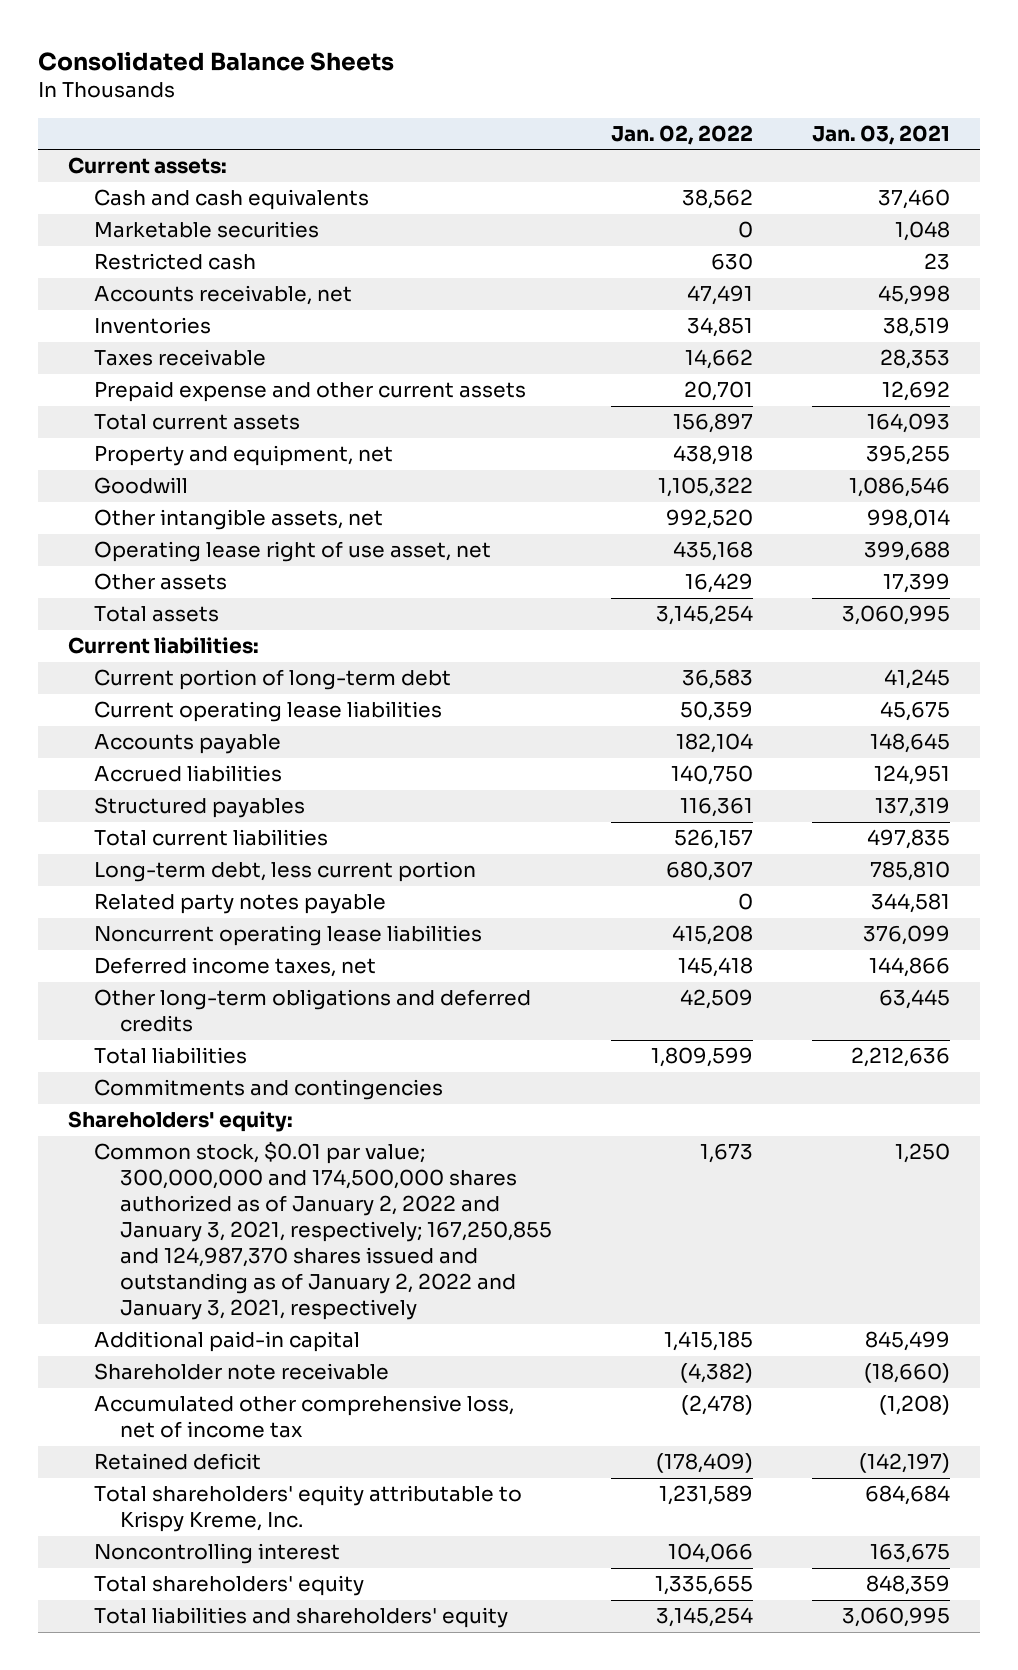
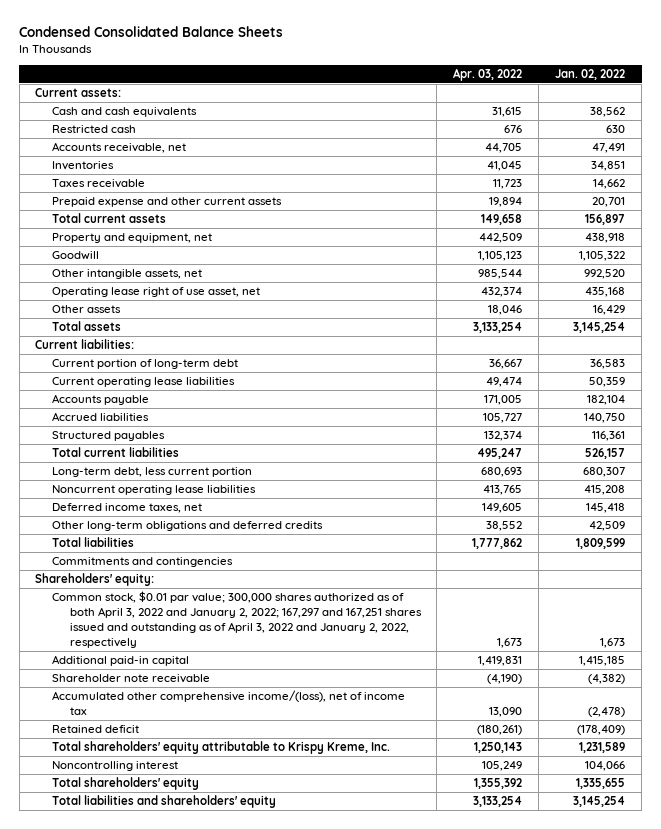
[38,50,395,71] Consolidated Balance Sheets -> [19,26,284,38] Condensed Consolidated Balance Sheets
[812,124,951,145] Jan. 03, 2021 -> none
none -> [453,67,523,81] Apr. 03, 2022
[94,221,320,239] Marketable securities -> none
[94,893,387,915] Related party notes payable -> none
[94,1142,553,1321] Common stock, $0.01 par value; 300,000,000 and 174,500,000 shares authorized as of January 2, 2022 and January 3, 2021, respectively; 167,250,855 and 124,987,370 shares issued and outstanding as of January 2, 2022 and January 3, 2021, respectively -> [52,591,422,649] Common stock, $0.01 par value; 300,000 shares authorized as of both April 3, 2022 and January 2, 2022; 167,297 and 167,251 shares issued and outstanding as of April 3, 2022 and January 2, 2022, respectively
[94,1395,515,1439] Accumulated other comprehensive loss, net of income tax -> [52,690,406,716] Accumulated other comprehensive income/(loss), net of income tax

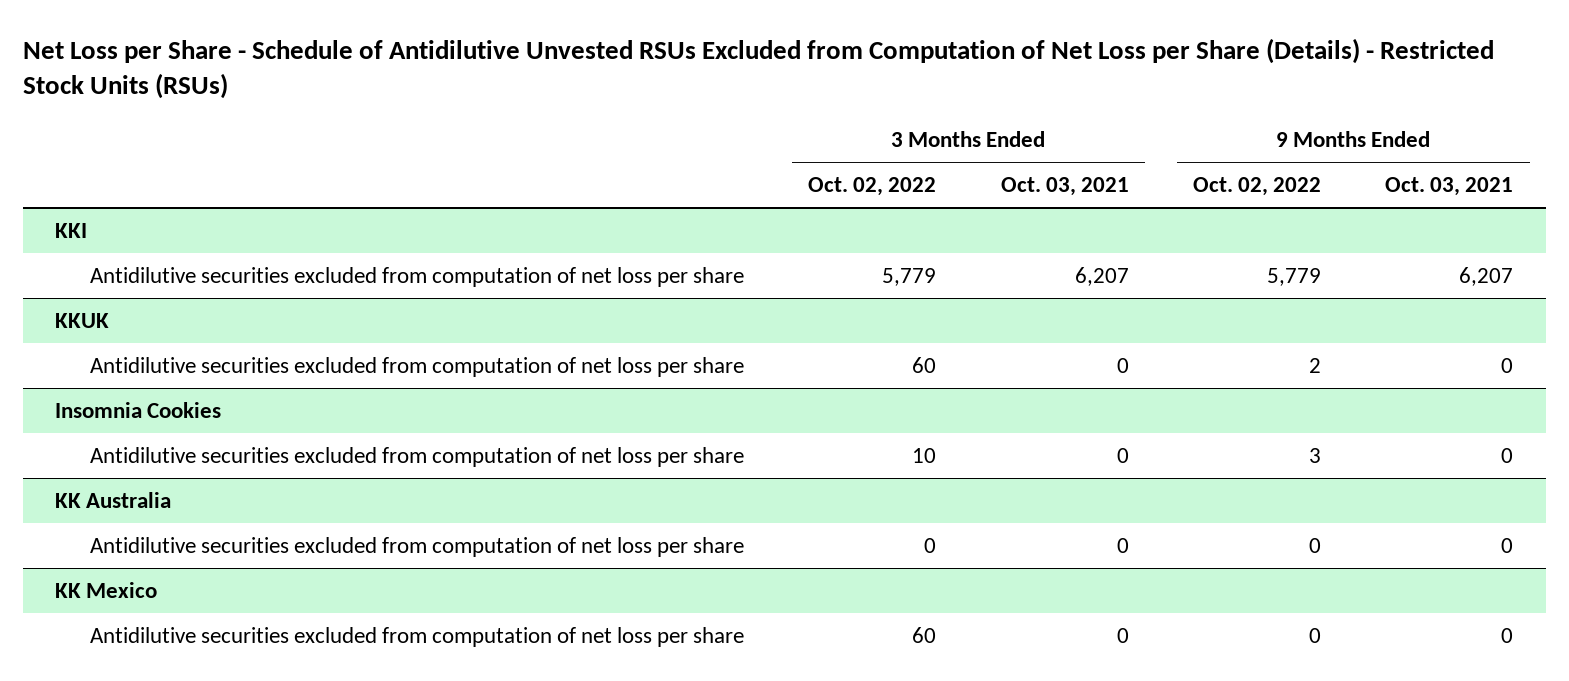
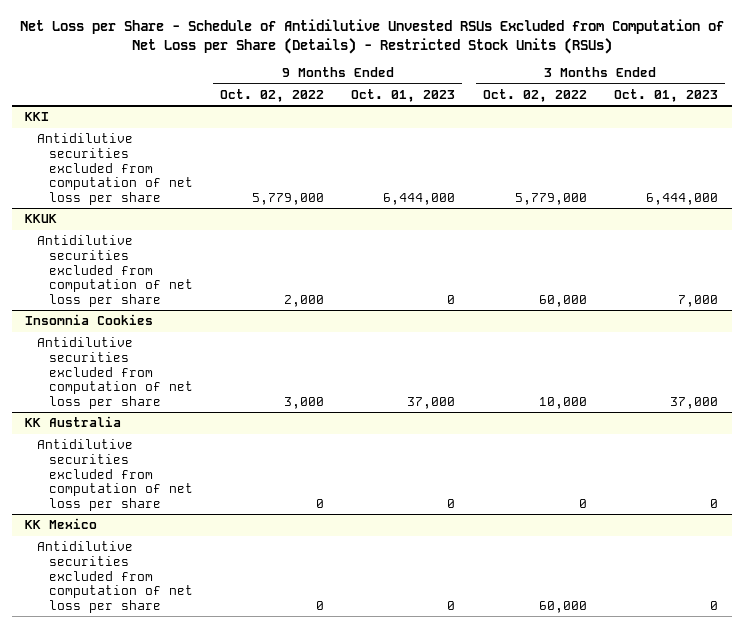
[1000,177,1129,197] Oct. 03, 2021 -> none
[1385,177,1514,197] Oct. 03, 2021 -> none
none -> [351,88,456,102] Oct. 01, 2023
none -> [613,88,718,102] Oct. 01, 2023
[882,267,937,286] 5,779 -> [514,193,587,206] 5,779,000
[1267,267,1322,286] 5,779 -> [252,193,325,206] 5,779,000
[912,356,937,373] 60 -> [538,295,587,308] 60,000
[1309,357,1322,373] 2 -> [284,295,325,308] 2,000
[912,447,937,463] 10 -> [538,397,587,410] 10,000
[1309,447,1322,463] 3 -> [284,397,325,410] 3,000
[912,626,937,643] 60 -> [538,601,587,614] 60,000

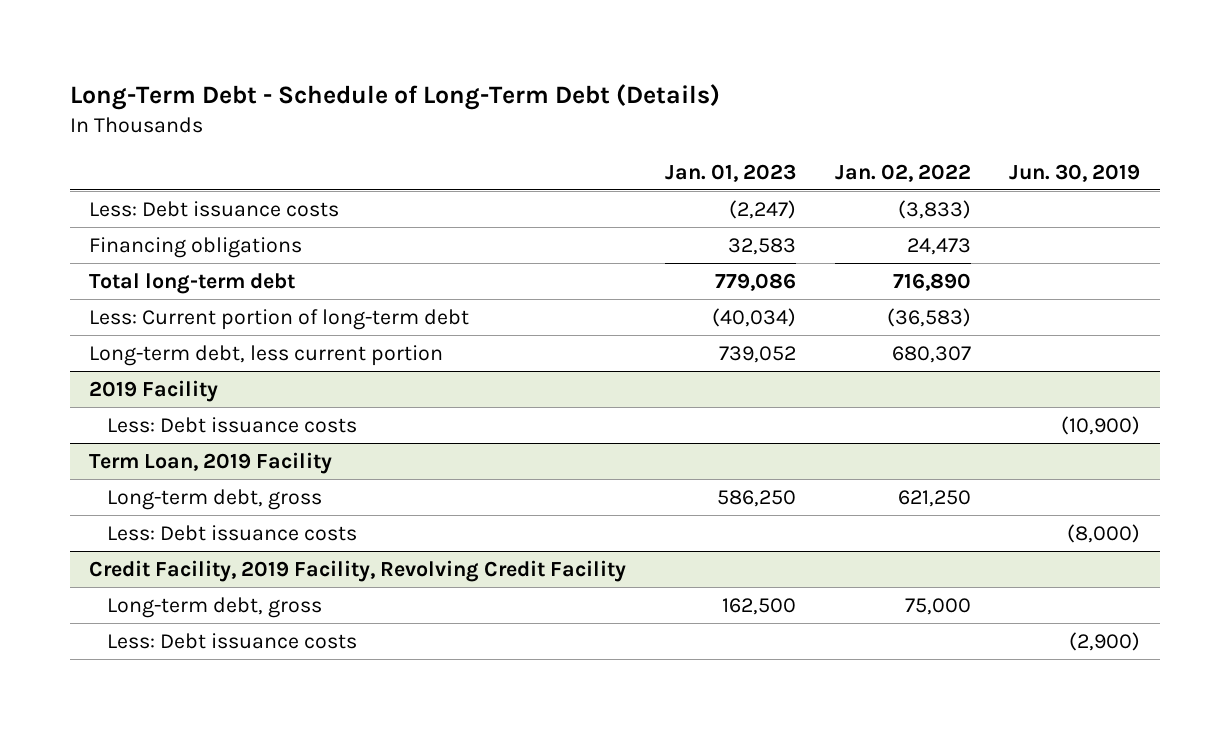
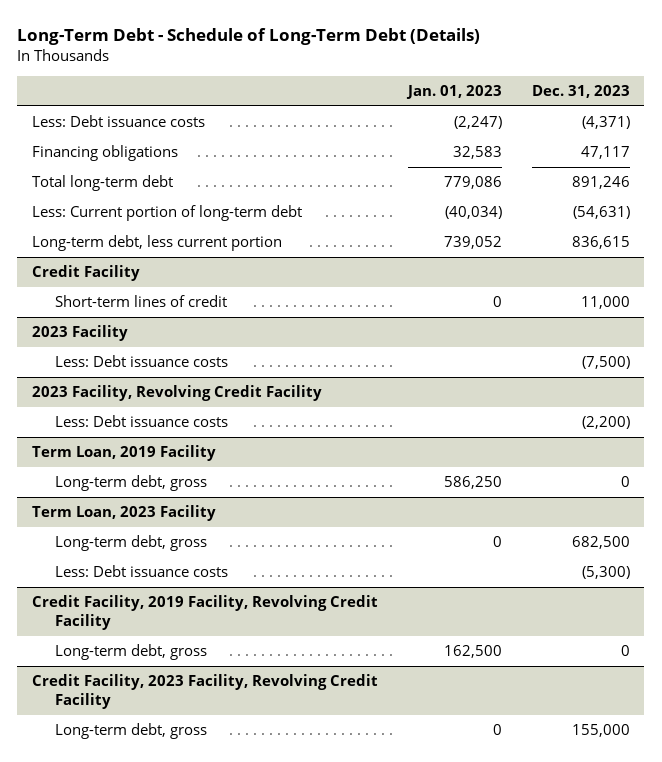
[834,163,971,182] Jan. 02, 2022 -> none
[1009,163,1141,182] Jun. 30, 2019 -> none
none -> [531,84,630,98] Dec. 31, 2023
[88,379,218,402] 2019 Facility -> none
none -> [32,265,141,282] Credit Facility
none -> [54,295,227,308] Short-term lines of credit
none -> [32,325,129,342] 2023 Facility
none -> [32,385,323,402] 2023 Facility, Revolving Credit Facility
none -> [54,415,228,428] Less: Debt issuance costs
none -> [32,505,217,522] Term Loan, 2023 Facility
none -> [54,535,207,552] Long-term debt, gross
[107,632,358,649] Less: Debt issuance costs -> none
none -> [32,674,379,710] Credit Facility, 2023 Facility, Revolving Credit Facility
none -> [54,723,207,740] Long-term debt, gross

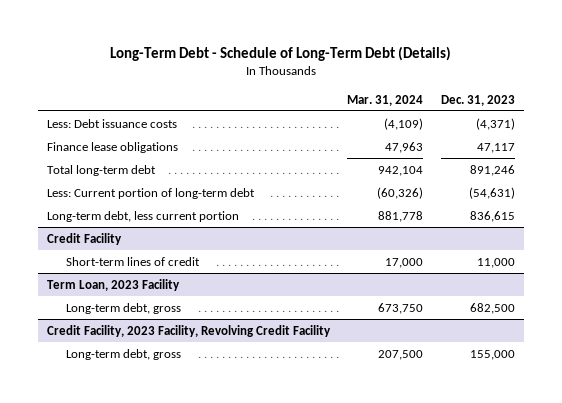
[405,84,502,99] Jan. 01, 2023 -> none
none -> [347,94,424,106] Mar. 31, 2024
[32,145,179,162] Financing obligations -> [46,141,178,153] Finance lease obligations
[32,325,129,342] 2023 Facility -> none
[54,355,228,368] Less: Debt issuance costs -> none
[32,385,323,402] 2023 Facility, Revolving Credit Facility -> none
[54,415,228,428] Less: Debt issuance costs -> none
[32,445,217,462] Term Loan, 2019 Facility -> none
[54,475,207,492] Long-term debt, gross -> none
[54,565,228,578] Less: Debt issuance costs -> none
[32,595,379,631] Credit Facility, 2019 Facility, Revolving Credit Facility -> none
[54,644,207,661] Long-term debt, gross -> none

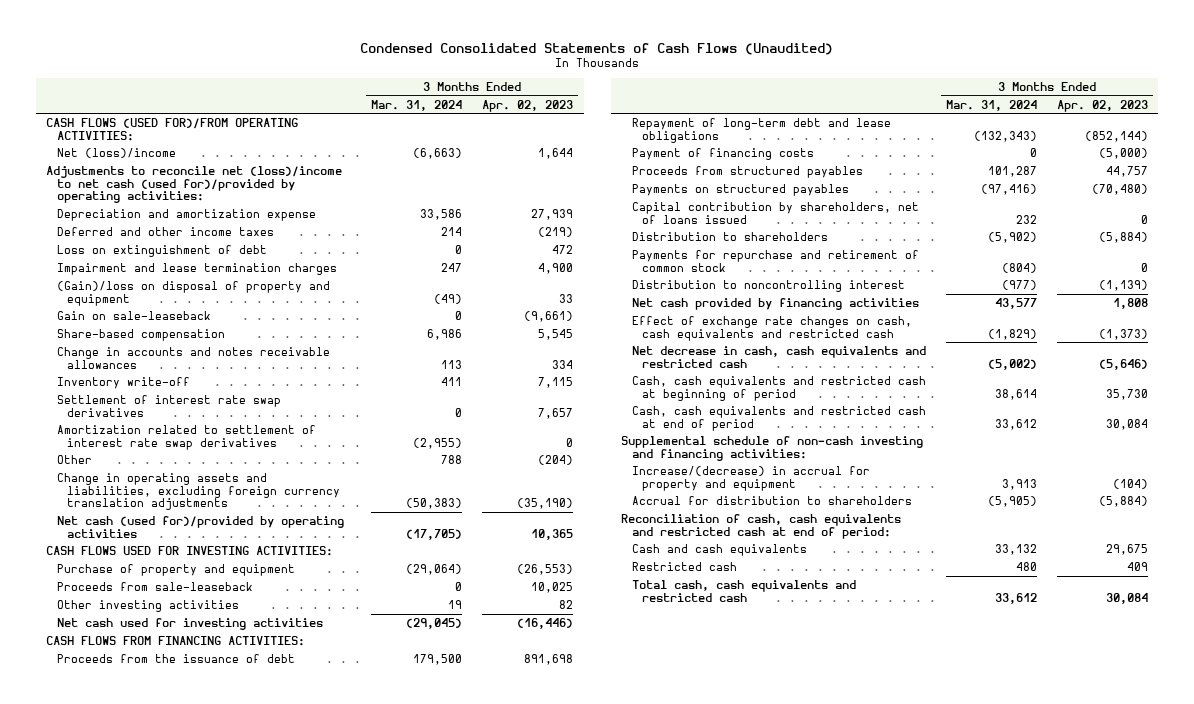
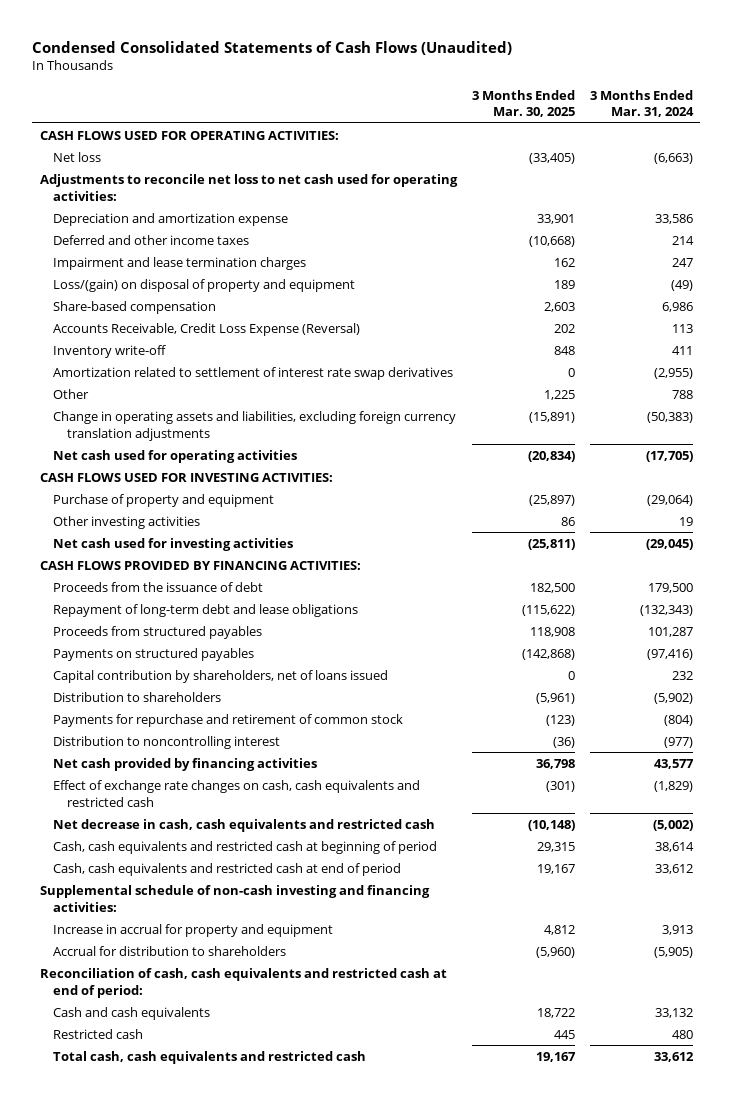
[482,99,574,112] Apr. 02, 2023 -> none
none -> [471,89,575,118] 3 Months Ended Mar. 30, 2025
[45,117,298,141] CASH FLOWS (USED FOR)/FROM OPERATING ACTIVITIES: -> [39,130,339,140] CASH FLOWS USED FOR OPERATING ACTIVITIES:
[56,147,176,158] Net (loss)/income -> [53,151,102,162] Net loss
[45,165,342,204] Adjustments to reconcile net (loss)/income to net cash (used for)/provided by operating activities: -> [39,173,458,201] Adjustments to reconcile net loss to net cash used for operating activities:
[56,244,267,257] Loss on extinguishment of debt -> none
[56,310,211,320] Gain on sale-leaseback -> none
[56,280,330,306] (Gain)/loss on disposal of property and equipment -> [53,278,356,292] Loss/(gain) on disposal of property and equipment
[56,346,330,369] Change in accounts and notes receivable allowances -> [53,322,361,336] Accounts Receivable, Credit Loss Expense (Reversal)
[56,394,281,417] Settlement of interest rate swap derivatives -> none
[56,515,344,538] Net cash (used for)/provided by operating activities -> [53,449,298,463] Net cash used for operating activities
[56,581,253,591] Proceeds from sale-leaseback -> none
[45,635,305,646] CASH FLOWS FROM FINANCING ACTIVITIES: -> [39,560,361,570] CASH FLOWS PROVIDED BY FINANCING ACTIVITIES:
[631,147,814,160] Payment of financing costs -> none
[631,465,870,491] Increase/(decrease) in accrual for property and equipment -> [53,923,334,937] Increase in accrual for property and equipment

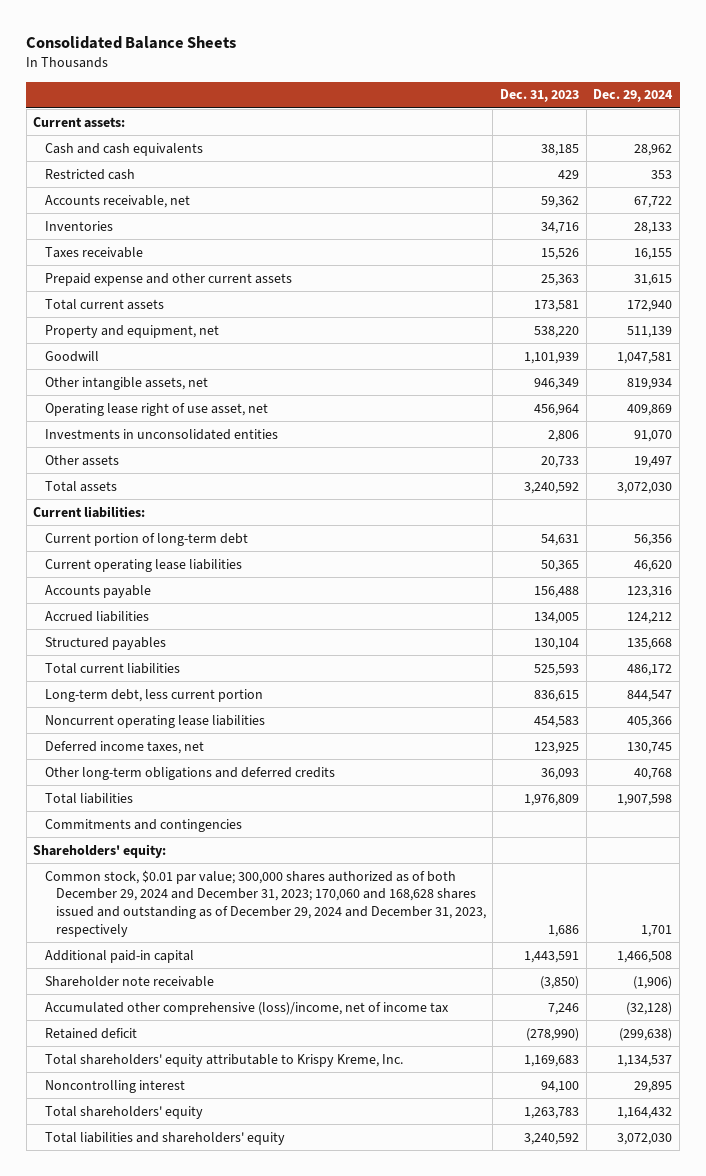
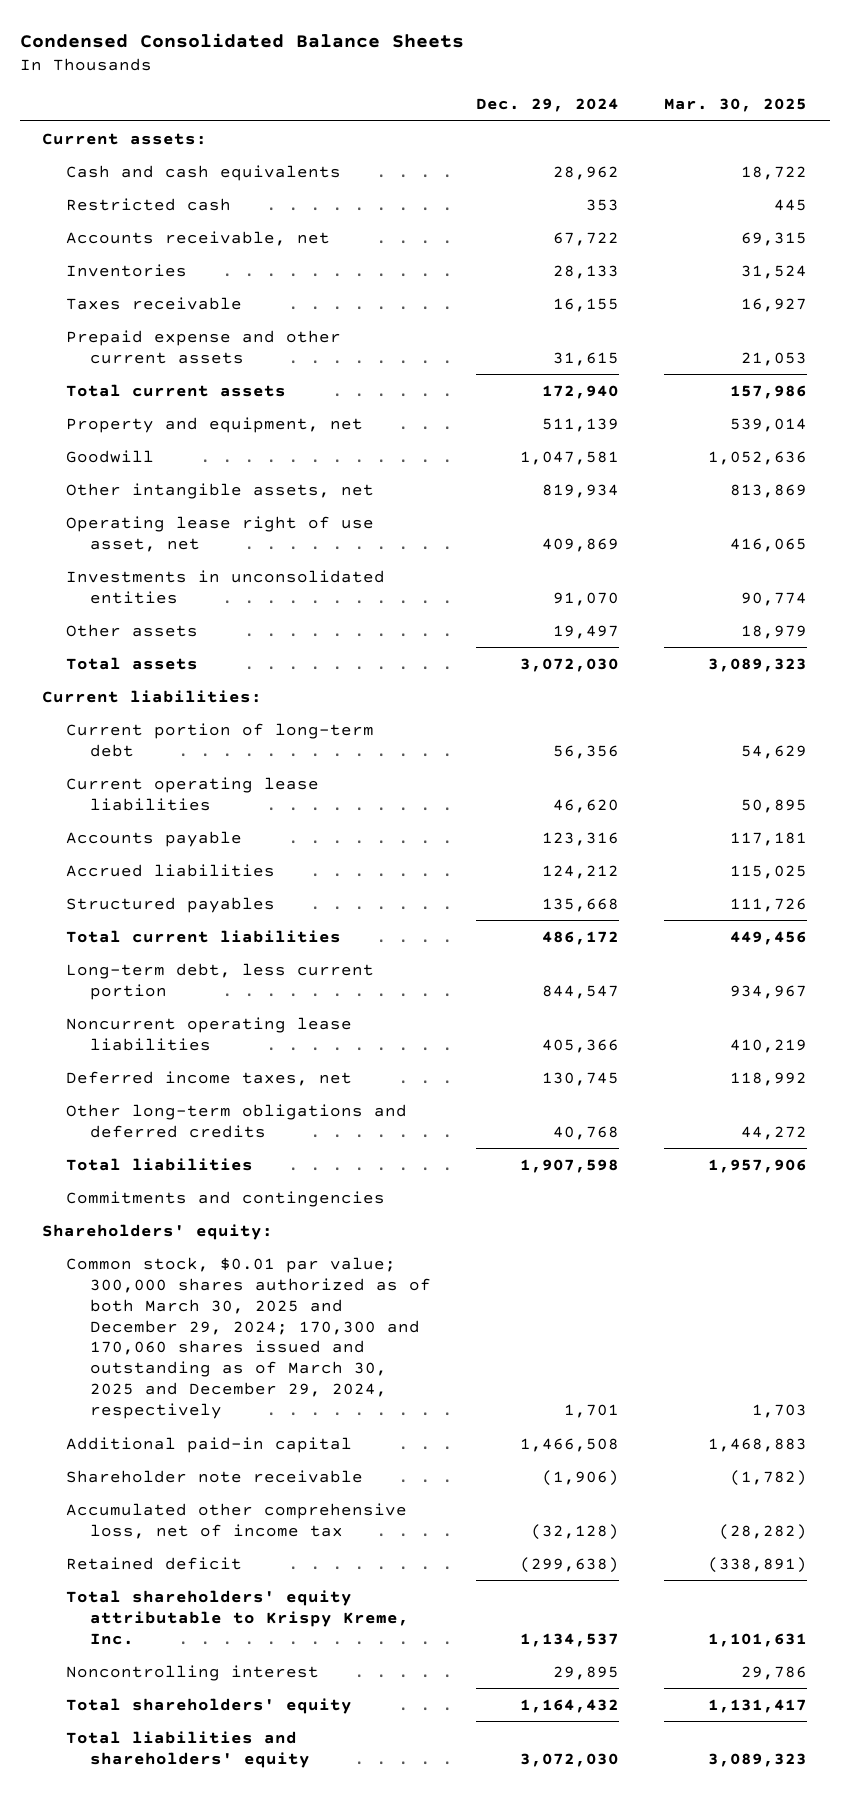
[26,36,237,50] Consolidated Balance Sheets -> [19,32,464,48] Condensed Consolidated Balance Sheets
[500,89,580,103] Dec. 31, 2023 -> none
none -> [664,98,808,113] Mar. 30, 2025
[44,869,486,937] Common stock, $0.01 par value; 300,000 shares authorized as of both December 29, 2024 and December 31, 2023; 170,060 and 168,628 shares issued and outstanding as of December 29, 2024 and December 31, 2023, respectively -> [66,1256,431,1420] Common stock, $0.01 par value; 300,000 shares authorized as of both March 30, 2025 and December 29, 2024; 170,300 and 170,060 shares issued and outstanding as of March 30, 2025 and December 29, 2024, respectively
[44,1001,449,1015] Accumulated other comprehensive (loss)/income, net of income tax -> [66,1502,408,1539] Accumulated other comprehensive loss, net of income tax

